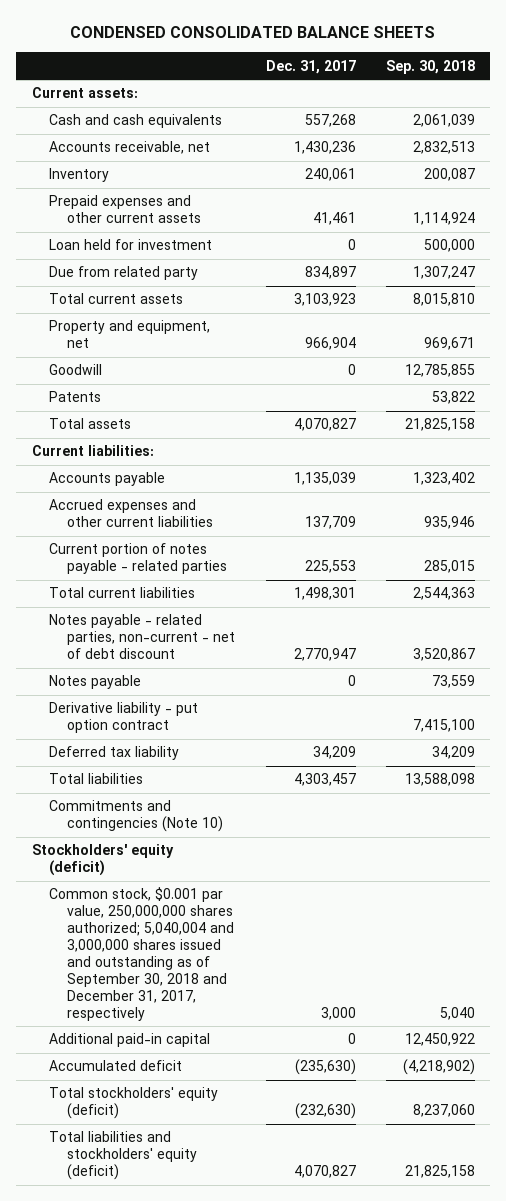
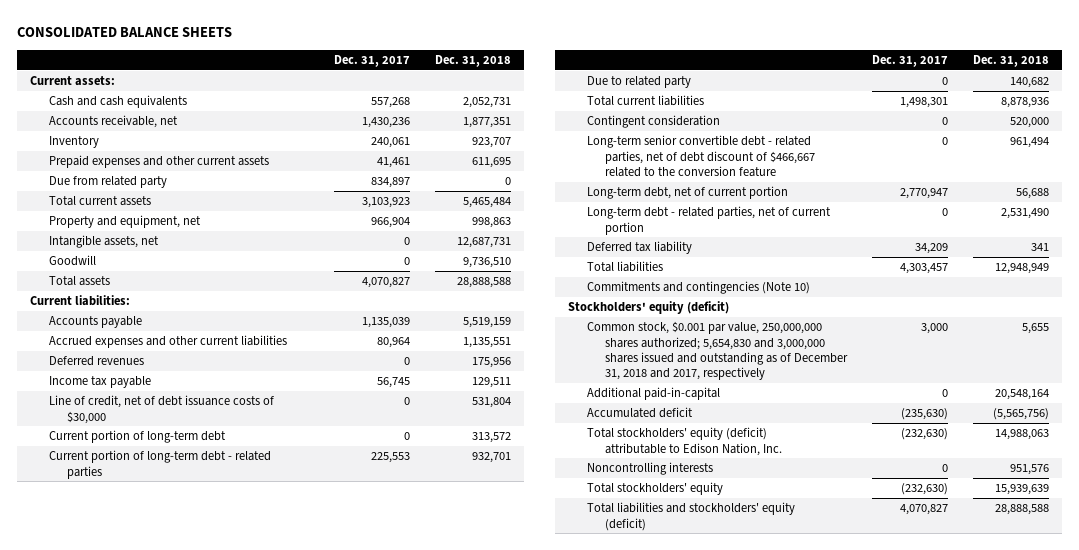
[70,26,436,39] CONDENSED CONSOLIDATED BALANCE SHEETS -> [17,27,233,38] CONSOLIDATED BALANCE SHEETS
[385,59,475,74] Sep. 30, 2018 -> none
none -> [435,55,512,68] Dec. 31, 2018
[49,239,213,251] Loan held for investment -> none
none -> [48,235,159,249] Intangible assets, net
[49,391,102,403] Patents -> none
[304,516,356,530] 137,709 -> [377,337,411,349] 80,964
none -> [48,356,144,367] Deferred revenues
none -> [48,376,151,389] Income tax payable
none -> [48,395,274,424] Line of credit, net of debt issuance costs of $30,000
none -> [48,430,226,444] Current portion of long-term debt
[49,543,228,575] Current portion of notes payable - related parties -> [48,450,271,479] Current portion of long-term debt - related parties
none -> [586,76,691,89] Due to related party
[49,675,142,690] Notes payable -> none
[49,702,199,734] Derivative liability - put option contract -> none
none -> [586,115,720,129] Contingent consideration
none -> [586,135,816,178] Long-term senior convertible debt - related parties, net of debt discount of $466,667 related to the conversion feature
[49,614,236,660] Notes payable - related parties, non-current - net of debt discount -> [586,186,788,200] Long-term debt, net of current portion
none -> [586,206,831,235] Long-term debt - related parties, net of current portion
[49,887,235,1021] Common stock, $0.001 par value, 250,000,000 shares authorized; 5,040,004 and 3,000,000 shares issued and outstanding as of September 30, 2018 and December 31, 2017, respectively -> [586,321,849,381] Common stock, $0.001 par value, 250,000,000 shares authorized; 5,654,830 and 3,000,000 shares issued and outstanding as of December 31, 2018 and 2017, respectively
[49,1033,211,1048] Additional paid-in capital -> [586,387,720,401] Additional paid-in-capital
[49,1087,219,1120] Total stockholders' equity (deficit) -> [586,427,783,456] Total stockholders' equity (deficit) attributable to Edison Nation, Inc.
none -> [586,462,713,476] Noncontrolling interests
none -> [586,482,723,496] Total stockholders' equity

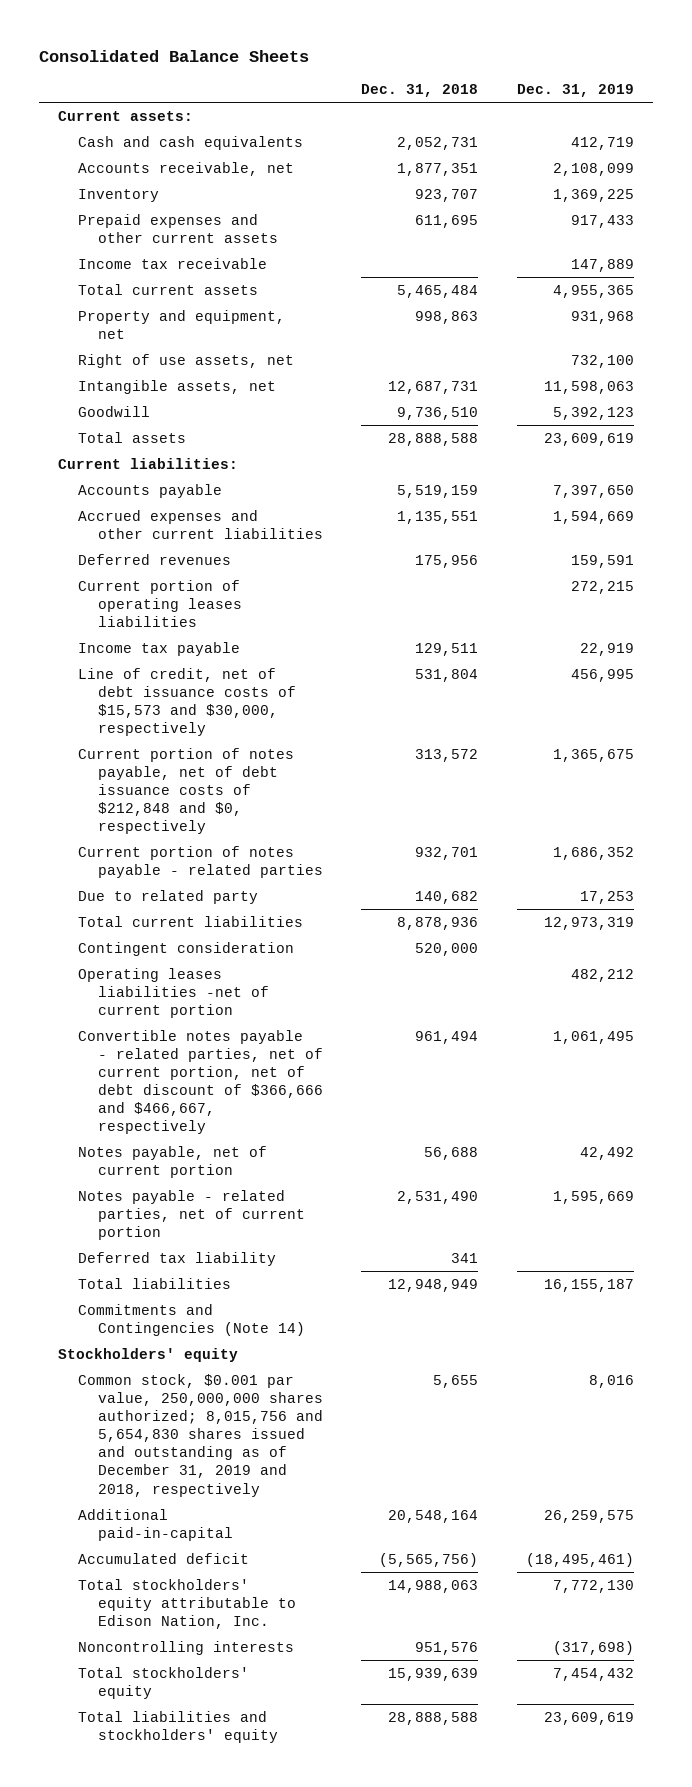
[17,27,233,38] CONSOLIDATED BALANCE SHEETS -> [39,50,310,63] Consolidated Balance Sheets
[334,55,411,68] Dec. 31, 2017 -> none
none -> [516,84,634,98] Dec. 31, 2019
[48,176,167,189] Due from related party -> none
none -> [78,257,268,269] Income tax receivable
none -> [78,353,295,368] Right of use assets, net
none -> [78,579,242,627] Current portion of operating leases liabilities
[48,395,274,424] Line of credit, net of debt issuance costs of $30,000 -> [78,667,296,737] Line of credit, net of debt issuance costs of $15,573 and $30,000, respectively
[48,430,226,444] Current portion of long-term debt -> [78,747,295,835] Current portion of notes payable, net of debt issuance costs of $212,848 and $0, respectively
[48,450,271,479] Current portion of long-term debt - related parties -> [78,845,323,878] Current portion of notes payable - related parties
none -> [78,967,269,1018] Operating leases liabilities -net of current portion
[586,135,816,178] Long-term senior convertible debt - related parties, net of debt discount of $466,667 related to the conversion feature -> [78,1029,323,1135] Convertible notes payable - related parties, net of current portion, net of debt discount of $366,666 and $466,667, respectively
[586,186,788,200] Long-term debt, net of current portion -> [78,1145,268,1178] Notes payable, net of current portion
[586,206,831,235] Long-term debt - related parties, net of current portion -> [78,1189,305,1240] Notes payable - related parties, net of current portion
[586,281,810,295] Commitments and contingencies (Note 10) -> [78,1303,305,1336] Commitments and Contingencies (Note 14)
[567,301,729,315] Stockholders' equity (deficit) -> [58,1347,239,1362] Stockholders' equity
[586,321,849,381] Common stock, $0.001 par value, 250,000,000 shares authorized; 5,654,830 and 3,000,000 shares issued and outstanding as of December 31, 2018 and 2017, respectively -> [78,1373,323,1497] Common stock, $0.001 par value, 250,000,000 shares authorized; 8,015,756 and 5,654,830 shares issued and outstanding as of December 31, 2019 and 2018, respectively
[586,427,783,456] Total stockholders' equity (deficit) attributable to Edison Nation, Inc. -> [78,1578,296,1629] Total stockholders' equity attributable to Edison Nation, Inc.
[586,502,795,531] Total liabilities and stockholders' equity (deficit) -> [78,1710,278,1743] Total liabilities and stockholders' equity

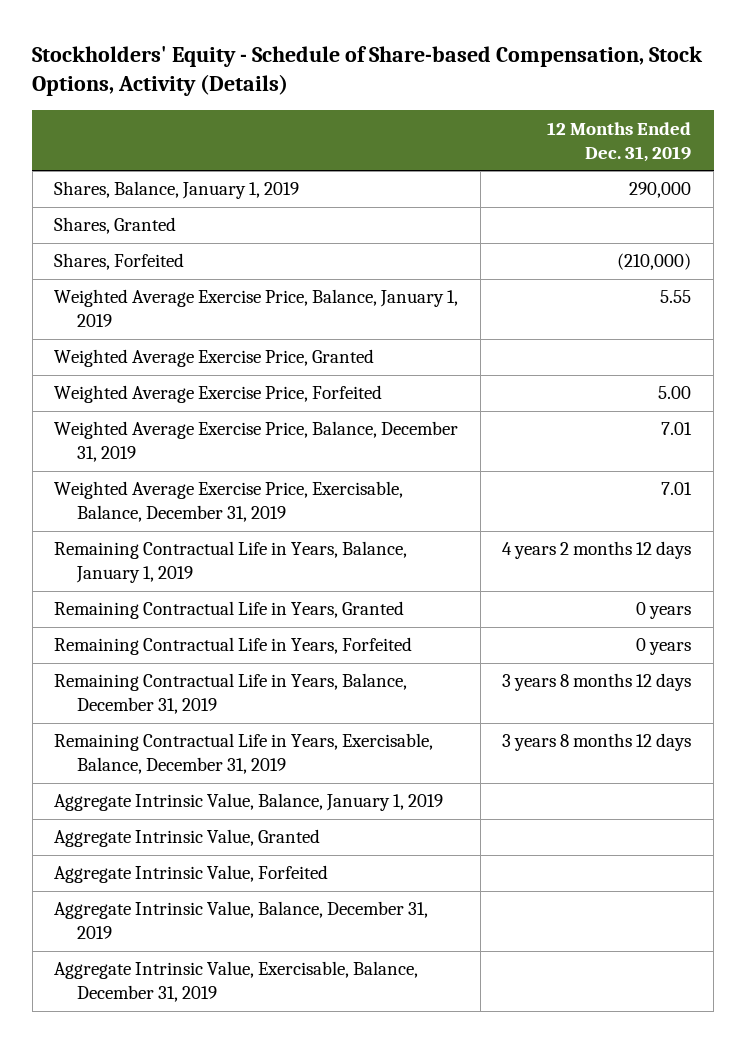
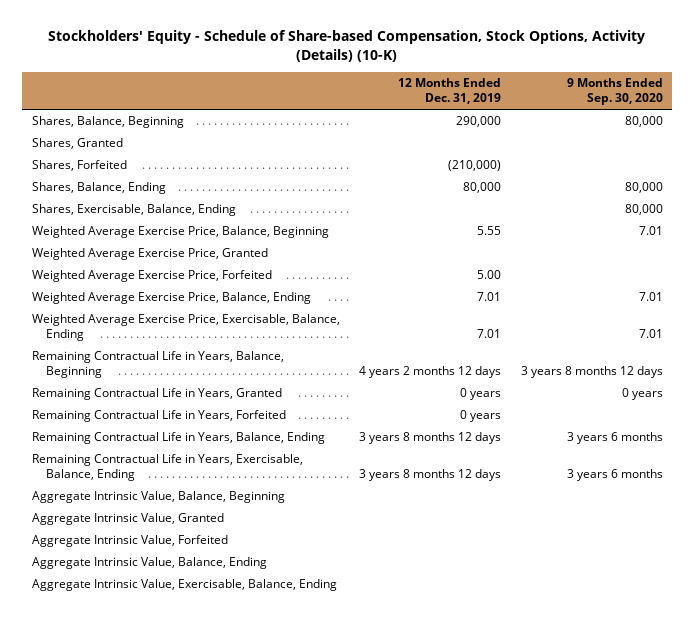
[32,45,704,97] Stockholders' Equity - Schedule of Share-based Compensation, Stock Options, Activity (Details) -> [48,29,646,62] Stockholders' Equity - Schedule of Share-based Compensation, Stock Options, Activity (Details) (10-K)
none -> [566,78,663,106] 9 Months Ended Sep. 30, 2020
[54,181,300,200] Shares, Balance, January 1, 2019 -> [31,116,184,129] Shares, Balance, Beginning
none -> [31,182,166,195] Shares, Balance, Ending
none -> [31,204,236,217] Shares, Exercisable, Balance, Ending
[54,289,459,328] Weighted Average Exercise Price, Balance, January 1, 2019 -> [31,226,329,239] Weighted Average Exercise Price, Balance, Beginning
[54,421,459,463] Weighted Average Exercise Price, Balance, December 31, 2019 -> [31,292,311,305] Weighted Average Exercise Price, Balance, Ending
[54,481,404,523] Weighted Average Exercise Price, Exercisable, Balance, December 31, 2019 -> [31,314,340,342] Weighted Average Exercise Price, Exercisable, Balance, Ending
[54,541,408,584] Remaining Contractual Life in Years, Balance, January 1, 2019 -> [31,351,284,379] Remaining Contractual Life in Years, Balance, Beginning
[54,673,408,715] Remaining Contractual Life in Years, Balance, December 31, 2019 -> [31,432,325,445] Remaining Contractual Life in Years, Balance, Ending
[54,733,434,775] Remaining Contractual Life in Years, Exercisable, Balance, December 31, 2019 -> [31,454,303,482] Remaining Contractual Life in Years, Exercisable, Balance, Ending
[54,793,444,812] Aggregate Intrinsic Value, Balance, January 1, 2019 -> [31,491,285,504] Aggregate Intrinsic Value, Balance, Beginning
[54,901,429,940] Aggregate Intrinsic Value, Balance, December 31, 2019 -> [31,557,267,570] Aggregate Intrinsic Value, Balance, Ending
[54,961,419,1003] Aggregate Intrinsic Value, Exercisable, Balance, December 31, 2019 -> [31,579,337,592] Aggregate Intrinsic Value, Exercisable, Balance, Ending

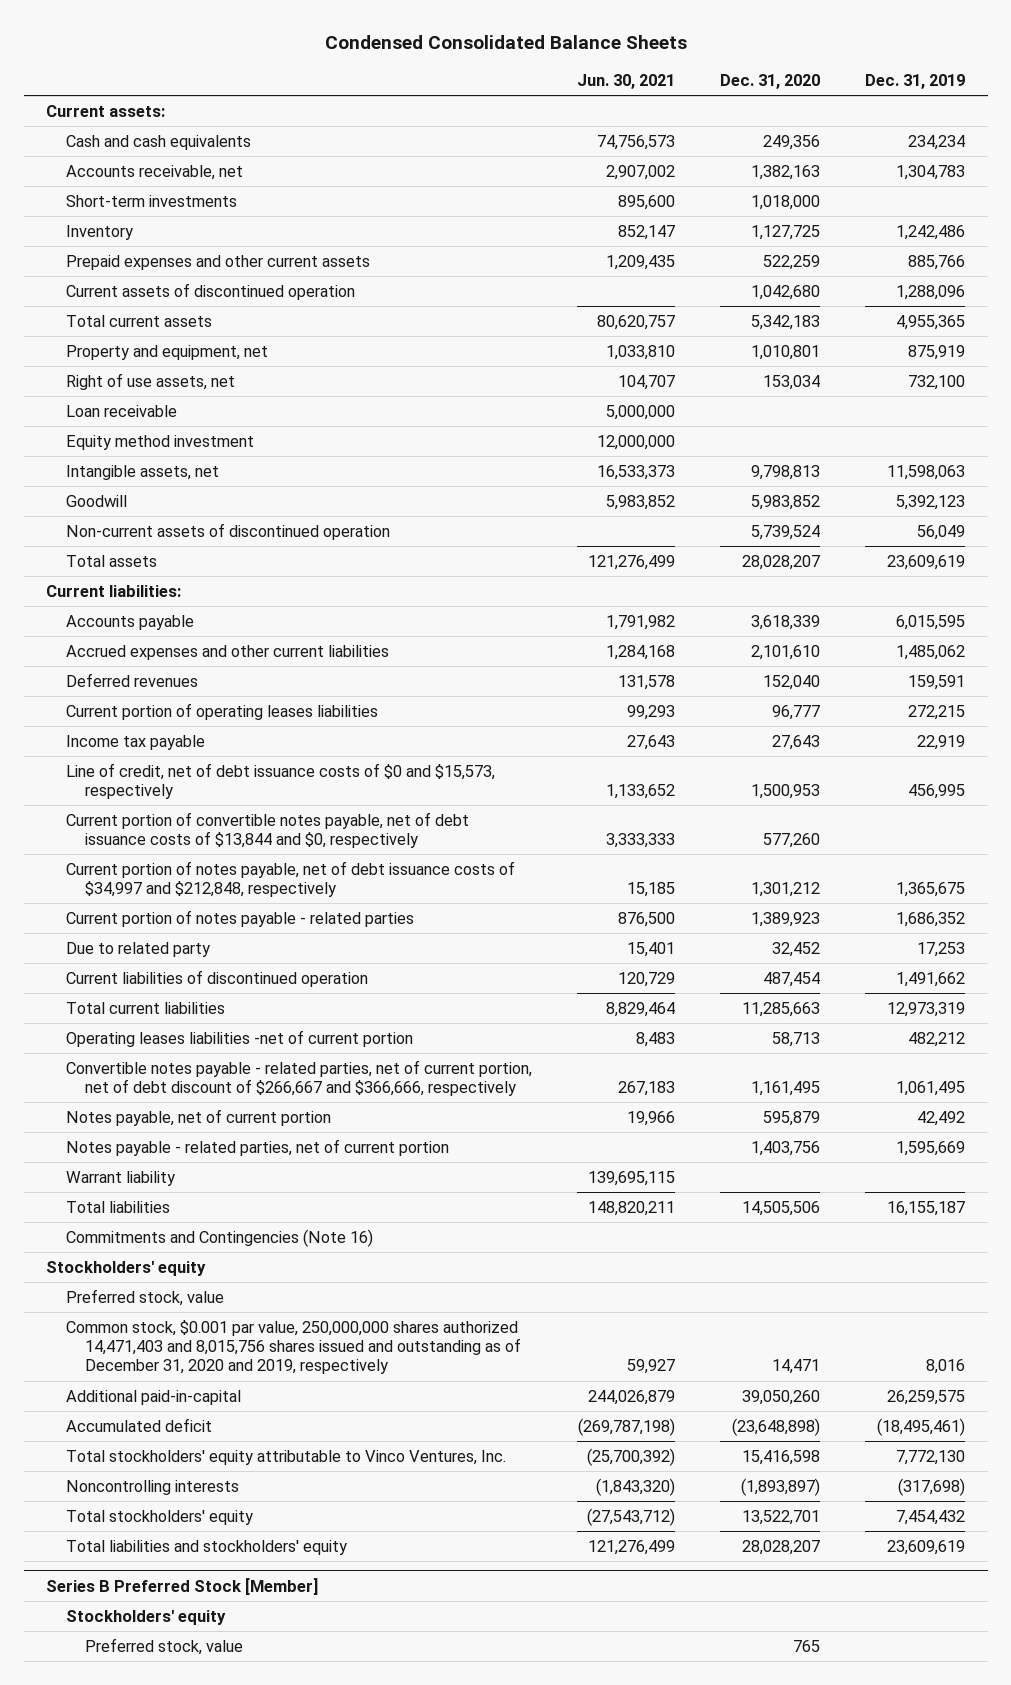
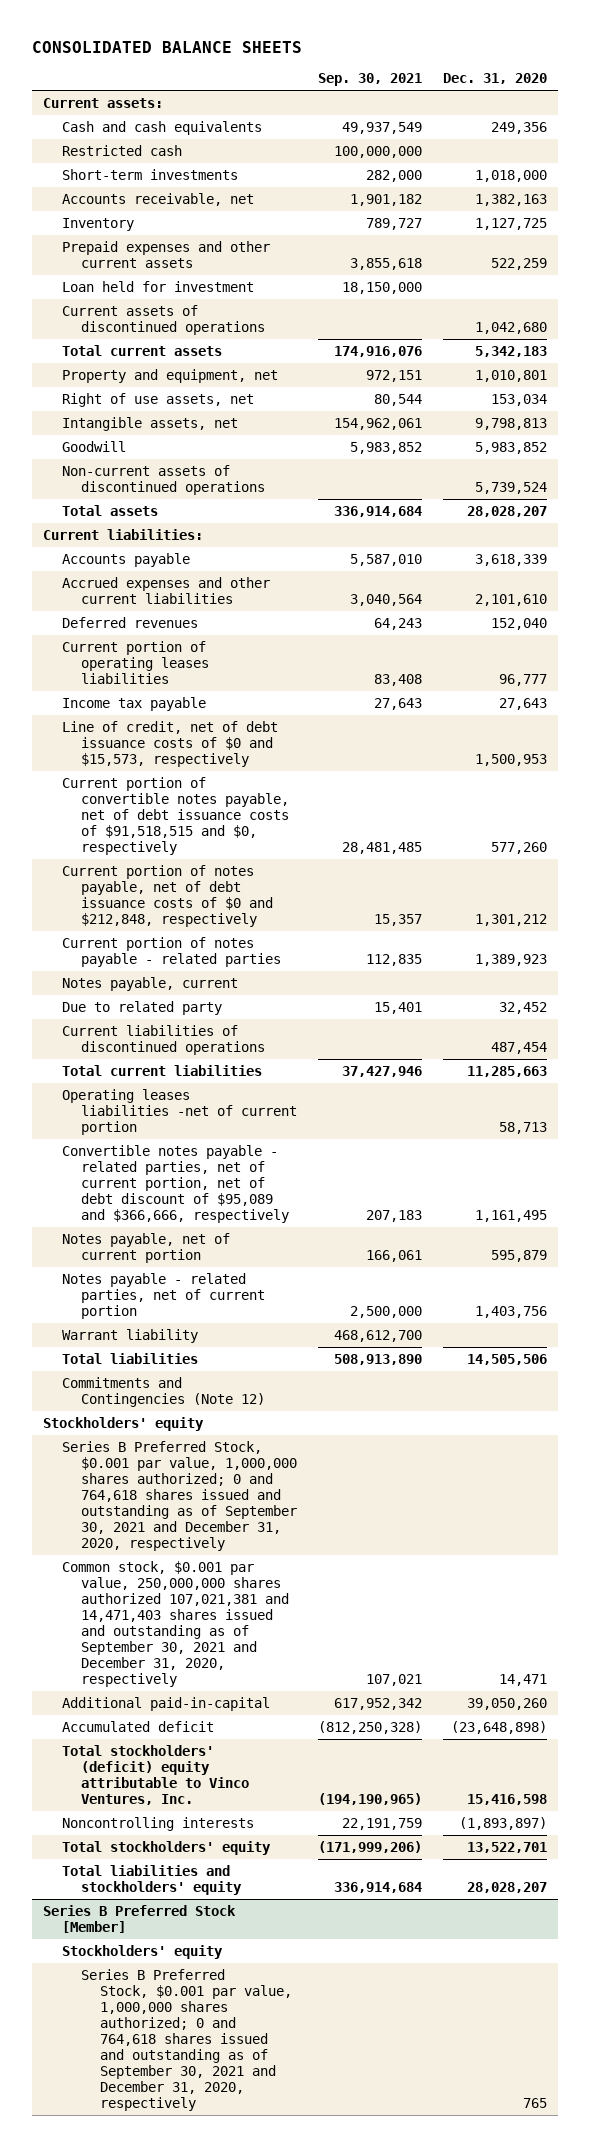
[324,34,687,49] Condensed Consolidated Balance Sheets -> [31,40,302,53] CONSOLIDATED BALANCE SHEETS
[576,74,675,90] Jun. 30, 2021 -> none
[865,74,966,90] Dec. 31, 2019 -> none
none -> [318,72,423,86] Sep. 30, 2021
none -> [61,145,182,157] Restricted cash
[65,164,243,180] Accounts receivable, net -> [61,193,254,207] Accounts receivable, net
none -> [61,281,254,293] Loan held for investment
[65,282,355,300] Current assets of discontinued operation -> [61,305,265,336] Current assets of discontinued operations
[65,404,177,417] Loan receivable -> none
[65,434,254,450] Equity method investment -> none
[65,522,390,540] Non-current assets of discontinued operation -> [61,465,265,496] Non-current assets of discontinued operations
[65,811,469,849] Current portion of convertible notes payable, net of debt issuance costs of $13,844 and $0, respectively -> [61,777,289,856] Current portion of convertible notes payable, net of debt issuance costs of $91,518,515 and $0, respectively
[65,860,515,898] Current portion of notes payable, net of debt issuance costs of $34,997 and $212,848, respectively -> [61,865,273,928] Current portion of notes payable, net of debt issuance costs of $0 and $212,848, respectively
none -> [61,977,238,992] Notes payable, current
[65,969,368,987] Current liabilities of discontinued operation -> [61,1025,265,1056] Current liabilities of discontinued operations
[65,1059,532,1097] Convertible notes payable - related parties, net of current portion, net of debt discount of $266,667 and $366,666, respectively -> [61,1145,289,1224] Convertible notes payable - related parties, net of current portion, net of debt discount of $95,089 and $366,666, respectively
[65,1228,373,1247] Commitments and Contingencies (Note 16) -> [61,1377,265,1408] Commitments and Contingencies (Note 12)
[65,1288,224,1306] Preferred stock, value -> [61,1441,297,1552] Series B Preferred Stock, $0.001 par value, 1,000,000 shares authorized; 0 and 764,618 shares issued and outstanding as of September 30, 2021 and December 31, 2020, respectively
[65,1319,522,1375] Common stock, $0.001 par value, 250,000,000 shares authorized 14,471,403 and 8,015,756 shares issued and outstanding as of December 31, 2020 and 2019, respectively -> [61,1561,289,1688] Common stock, $0.001 par value, 250,000,000 shares authorized 107,021,381 and 14,471,403 shares issued and outstanding as of September 30, 2021 and December 31, 2020, respectively
[65,1449,506,1465] Total stockholders' equity attributable to Vinco Ventures, Inc. -> [61,1745,249,1806] Total stockholders' (deficit) equity attributable to Vinco Ventures, Inc.
[85,1637,244,1655] Preferred stock, value -> [80,1969,292,2112] Series B Preferred Stock, $0.001 par value, 1,000,000 shares authorized; 0 and 764,618 shares issued and outstanding as of September 30, 2021 and December 31, 2020, respectively

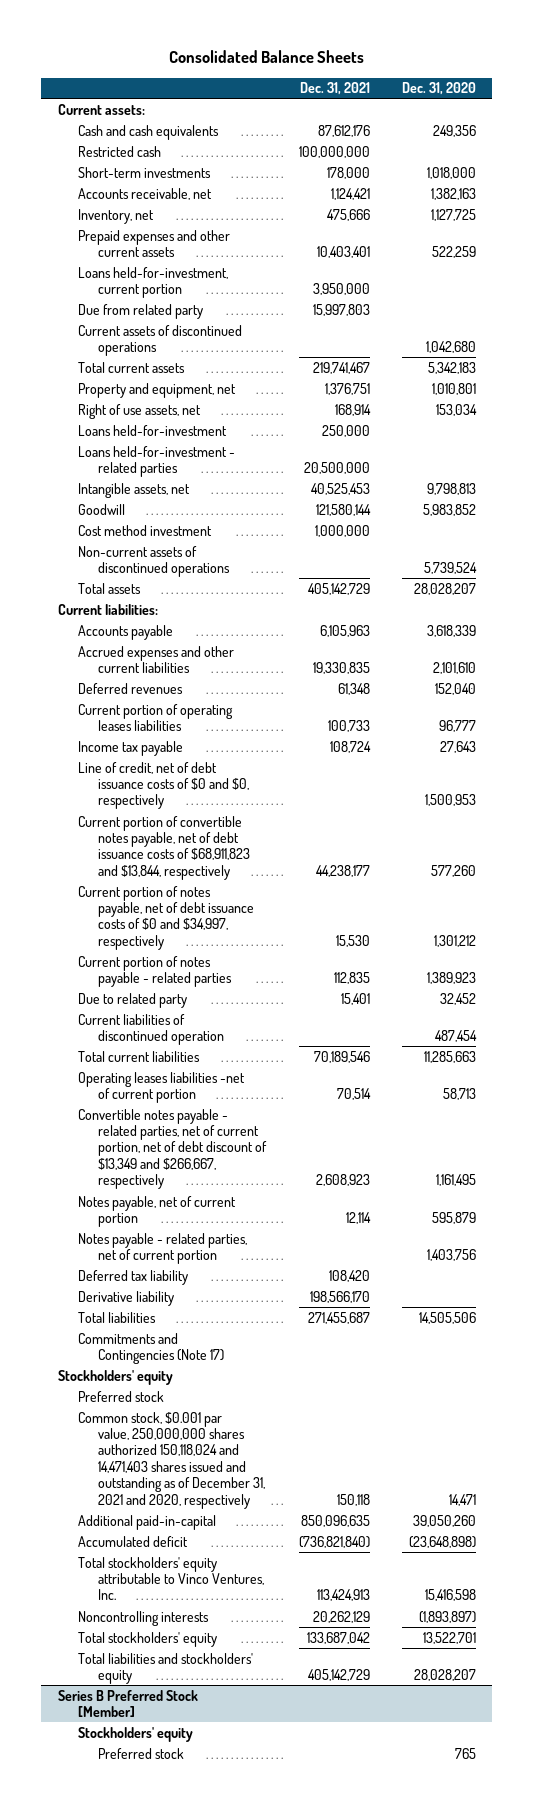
[31,40,302,53] CONSOLIDATED BALANCE SHEETS -> [168,50,364,64] Consolidated Balance Sheets
[318,72,423,86] Sep. 30, 2021 -> none
none -> [299,82,370,96] Dec. 31, 2021
[61,218,134,232] Inventory -> [77,208,154,224] Inventory, net
[61,281,254,293] Loan held for investment -> [77,266,228,299] Loans held-for-investment, current portion
none -> [77,303,203,319] Due from related party
none -> [77,424,227,436] Loans held-for-investment
none -> [77,445,235,478] Loans held-for-investment - related parties
none -> [77,524,212,536] Cost method investment
[61,721,278,768] Line of credit, net of debt issuance costs of $0 and $15,573, respectively -> [77,761,250,810] Line of credit, net of debt issuance costs of $0 and $0, respectively
[61,777,289,856] Current portion of convertible notes payable, net of debt issuance costs of $91,518,515 and $0, respectively -> [77,815,251,880] Current portion of convertible notes payable, net of debt issuance costs of $68,911,823 and $13,844, respectively
[61,865,273,928] Current portion of notes payable, net of debt issuance costs of $0 and $212,848, respectively -> [77,885,255,950] Current portion of notes payable, net of debt issuance costs of $0 and $34,997, respectively
[61,977,238,992] Notes payable, current -> none
[61,1025,265,1056] Current liabilities of discontinued operations -> [77,1013,225,1046] Current liabilities of discontinued operation
[61,1145,289,1224] Convertible notes payable - related parties, net of current portion, net of debt discount of $95,089 and $366,666, respectively -> [77,1108,268,1190] Convertible notes payable - related parties, net of current portion, net of debt discount of $13,349 and $266,667, respectively
none -> [77,1269,188,1285] Deferred tax liability
[61,1329,198,1344] Warrant liability -> [77,1290,174,1306] Derivative liability
[61,1377,265,1408] Commitments and Contingencies (Note 12) -> [77,1332,225,1365] Commitments and Contingencies (Note 17)
[61,1441,297,1552] Series B Preferred Stock, $0.001 par value, 1,000,000 shares authorized; 0 and 764,618 shares issued and outstanding as of September 30, 2021 and December 31, 2020, respectively -> [77,1390,164,1402] Preferred stock
[61,1561,289,1688] Common stock, $0.001 par value, 250,000,000 shares authorized 107,021,381 and 14,471,403 shares issued and outstanding as of September 30, 2021 and December 31, 2020, respectively -> [77,1411,266,1509] Common stock, $0.001 par value, 250,000,000 shares authorized 150,118,024 and 14,471,403 shares issued and outstanding as of December 31, 2021 and 2020, respectively
[61,1745,249,1806] Total stockholders' (deficit) equity attributable to Vinco Ventures, Inc. -> [77,1556,265,1601] Total stockholders' equity attributable to Vinco Ventures, Inc.
[80,1969,292,2112] Series B Preferred Stock, $0.001 par value, 1,000,000 shares authorized; 0 and 764,618 shares issued and outstanding as of September 30, 2021 and December 31, 2020, respectively -> [98,1747,185,1759] Preferred stock

